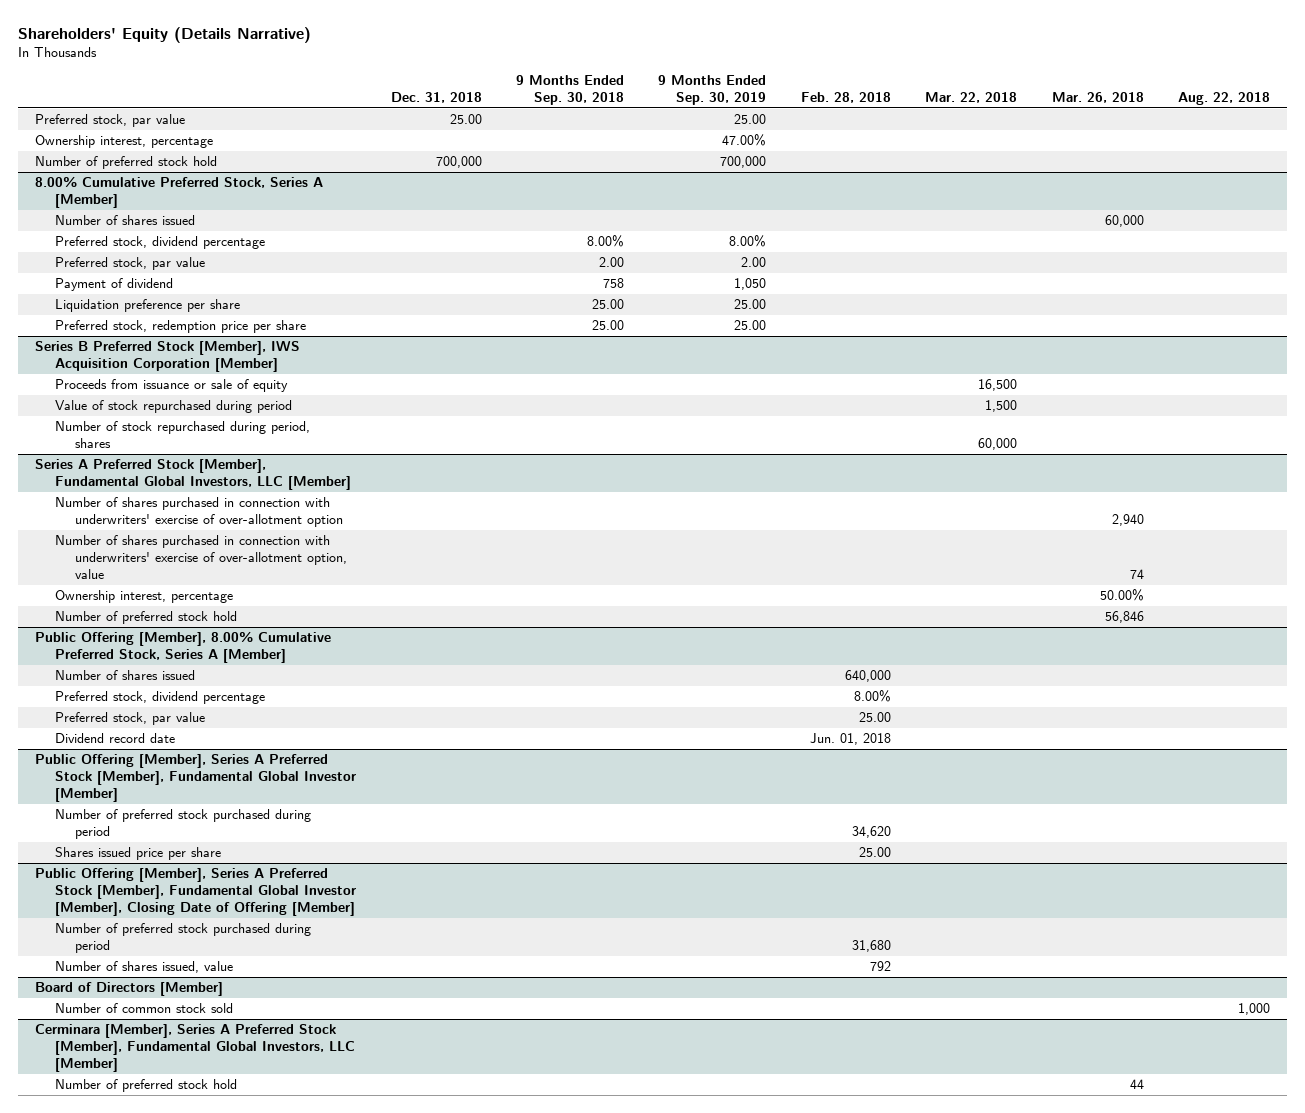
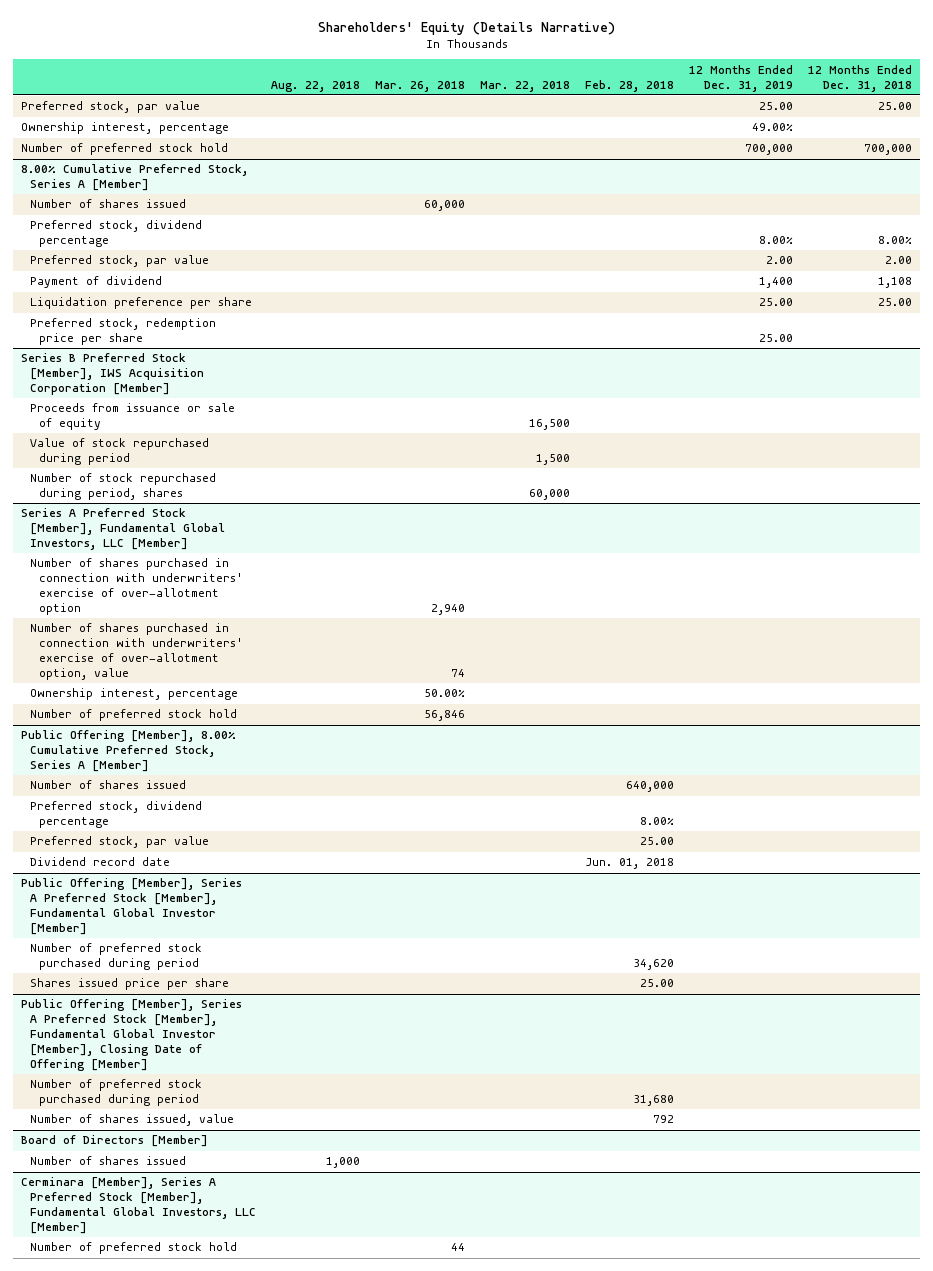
[390,92,482,104] Dec. 31, 2018 -> none
[516,75,625,106] 9 Months Ended Sep. 30, 2018 -> none
[658,75,767,106] 9 Months Ended Sep. 30, 2019 -> none
none -> [689,64,794,92] 12 Months Ended Dec. 31, 2019
none -> [808,64,913,92] 12 Months Ended Dec. 31, 2018
[55,1003,234,1014] Number of common stock sold -> none
none -> [30,1156,187,1166] Number of shares issued

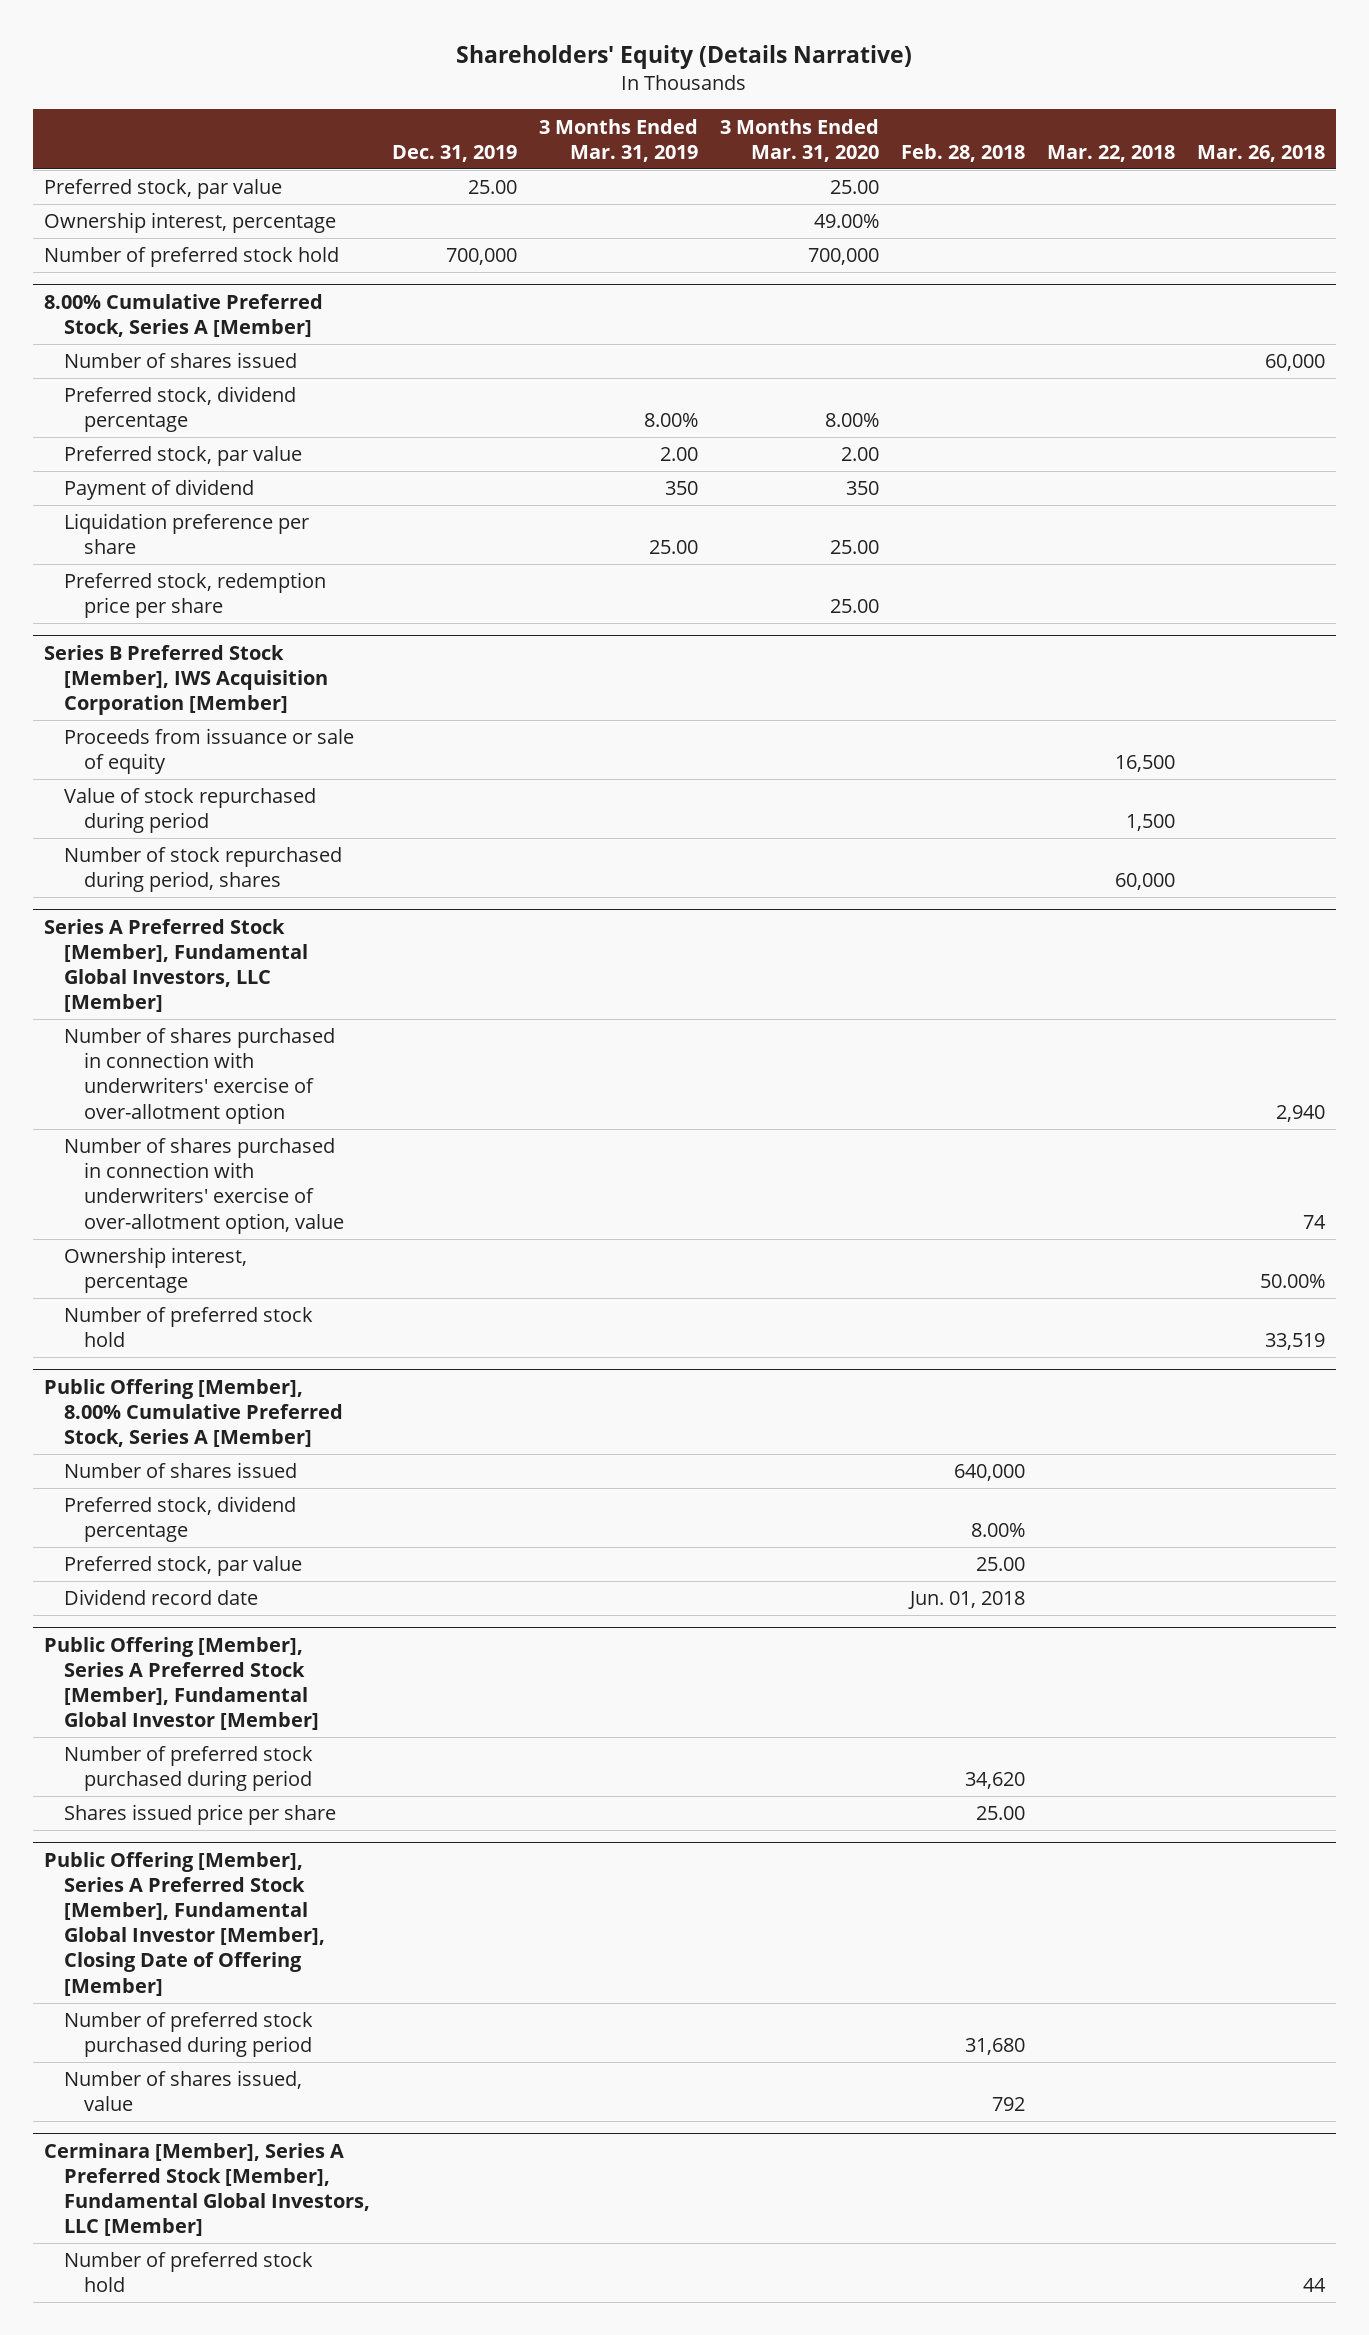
[271,80,361,92] Aug. 22, 2018 -> none
[689,64,794,92] 12 Months Ended Dec. 31, 2019 -> none
[808,64,913,92] 12 Months Ended Dec. 31, 2018 -> none
none -> [391,144,517,162] Dec. 31, 2019
none -> [538,118,698,162] 3 Months Ended Mar. 31, 2019
none -> [719,118,879,162] 3 Months Ended Mar. 31, 2020
[424,710,466,722] 56,846 -> [1264,1333,1325,1351] 33,519
[20,1135,208,1148] Board of Directors [Member] -> none
[30,1156,187,1166] Number of shares issued -> none

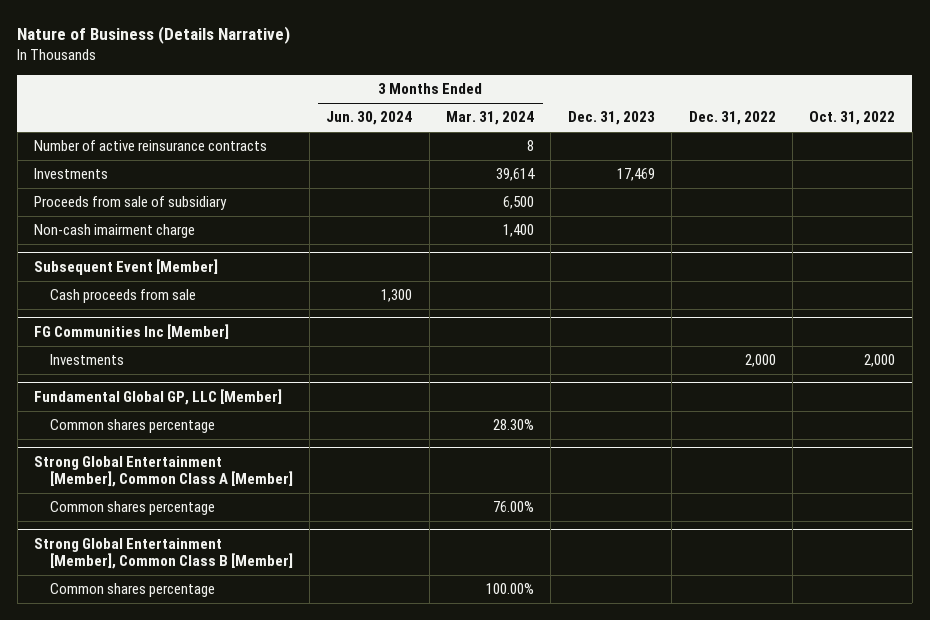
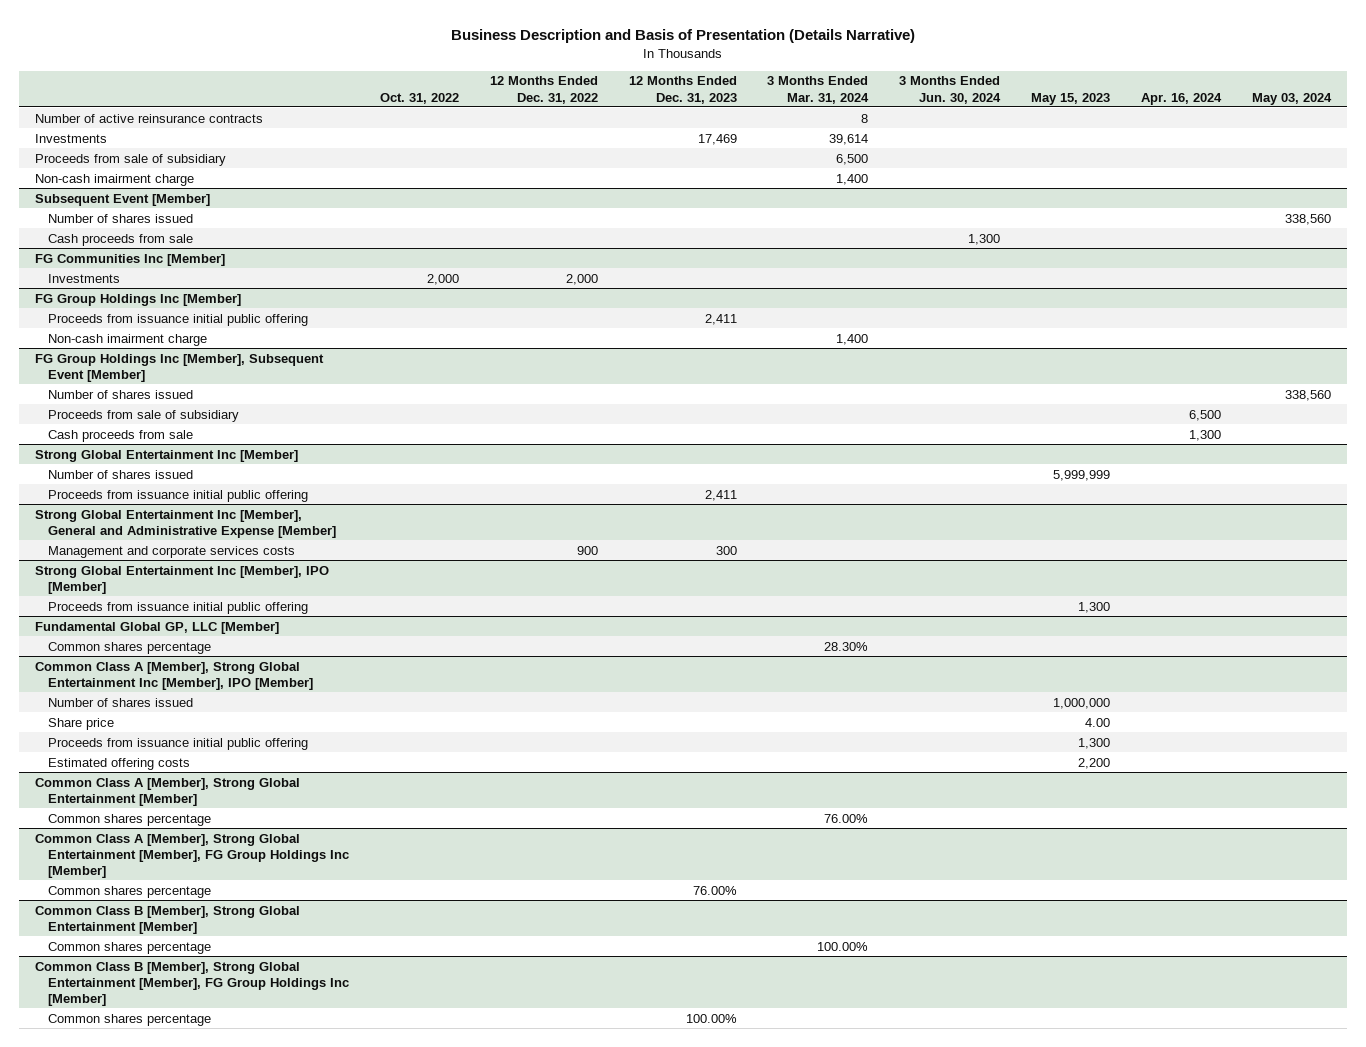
[17,26,291,45] Nature of Business (Details Narrative) -> [451,28,916,43] Business Description and Basis of Presentation (Details Narrative)
[567,111,655,126] Dec. 31, 2023 -> none
[688,111,776,126] Dec. 31, 2022 -> none
none -> [489,76,598,104] 12 Months Ended Dec. 31, 2022
none -> [628,76,737,104] 12 Months Ended Dec. 31, 2023
none -> [1031,92,1111,105] May 15, 2023
none -> [1141,92,1223,105] Apr. 16, 2024
none -> [1252,92,1333,105] May 03, 2024
none -> [47,213,193,223] Number of shares issued
none -> [34,293,241,306] FG Group Holdings Inc [Member]
none -> [47,313,308,326] Proceeds from issuance initial public offering
none -> [47,333,207,346] Non-cash imairment charge
none -> [34,353,324,382] FG Group Holdings Inc [Member], Subsequent Event [Member]
none -> [47,389,193,399] Number of shares issued
none -> [47,409,239,422] Proceeds from sale of subsidiary
none -> [47,429,193,442] Cash proceeds from sale
none -> [34,449,298,462] Strong Global Entertainment Inc [Member]
none -> [47,469,193,479] Number of shares issued
none -> [47,489,308,502] Proceeds from issuance initial public offering
none -> [34,509,336,538] Strong Global Entertainment Inc [Member], General and Administrative Expense [Member]
none -> [47,545,295,558] Management and corporate services costs
none -> [34,565,329,594] Strong Global Entertainment Inc [Member], IPO [Member]
none -> [47,601,308,614] Proceeds from issuance initial public offering
none -> [34,661,313,690] Common Class A [Member], Strong Global Entertainment Inc [Member], IPO [Member]
none -> [47,697,193,707] Number of shares issued
none -> [47,717,114,730] Share price
none -> [47,737,308,750] Proceeds from issuance initial public offering
none -> [47,757,190,770] Estimated offering costs
[34,455,293,488] Strong Global Entertainment [Member], Common Class A [Member] -> [34,777,300,806] Common Class A [Member], Strong Global Entertainment [Member]
none -> [34,833,349,878] Common Class A [Member], Strong Global Entertainment [Member], FG Group Holdings Inc [Member]
none -> [47,885,211,898] Common shares percentage
[34,537,293,570] Strong Global Entertainment [Member], Common Class B [Member] -> [34,905,300,934] Common Class B [Member], Strong Global Entertainment [Member]
none -> [34,961,349,1006] Common Class B [Member], Strong Global Entertainment [Member], FG Group Holdings Inc [Member]
none -> [47,1013,211,1026] Common shares percentage

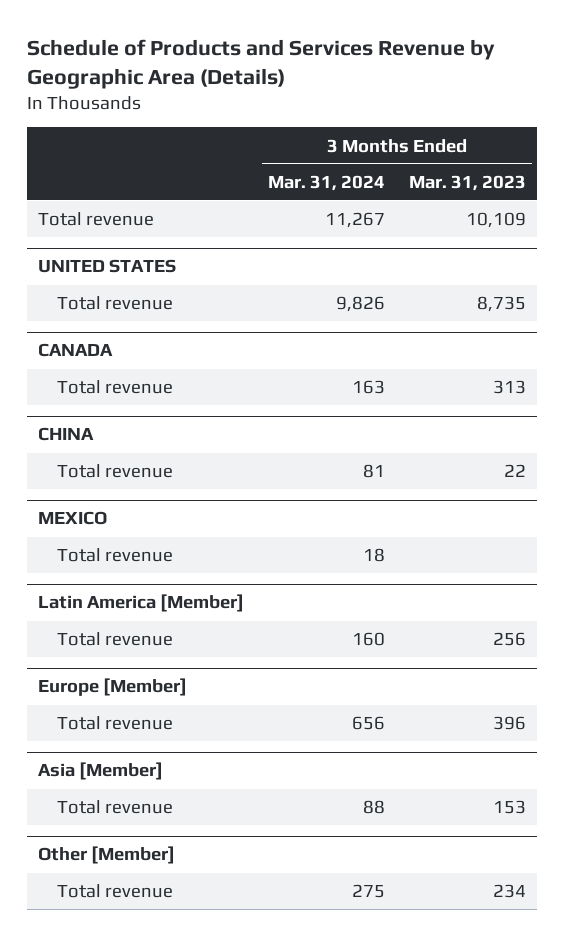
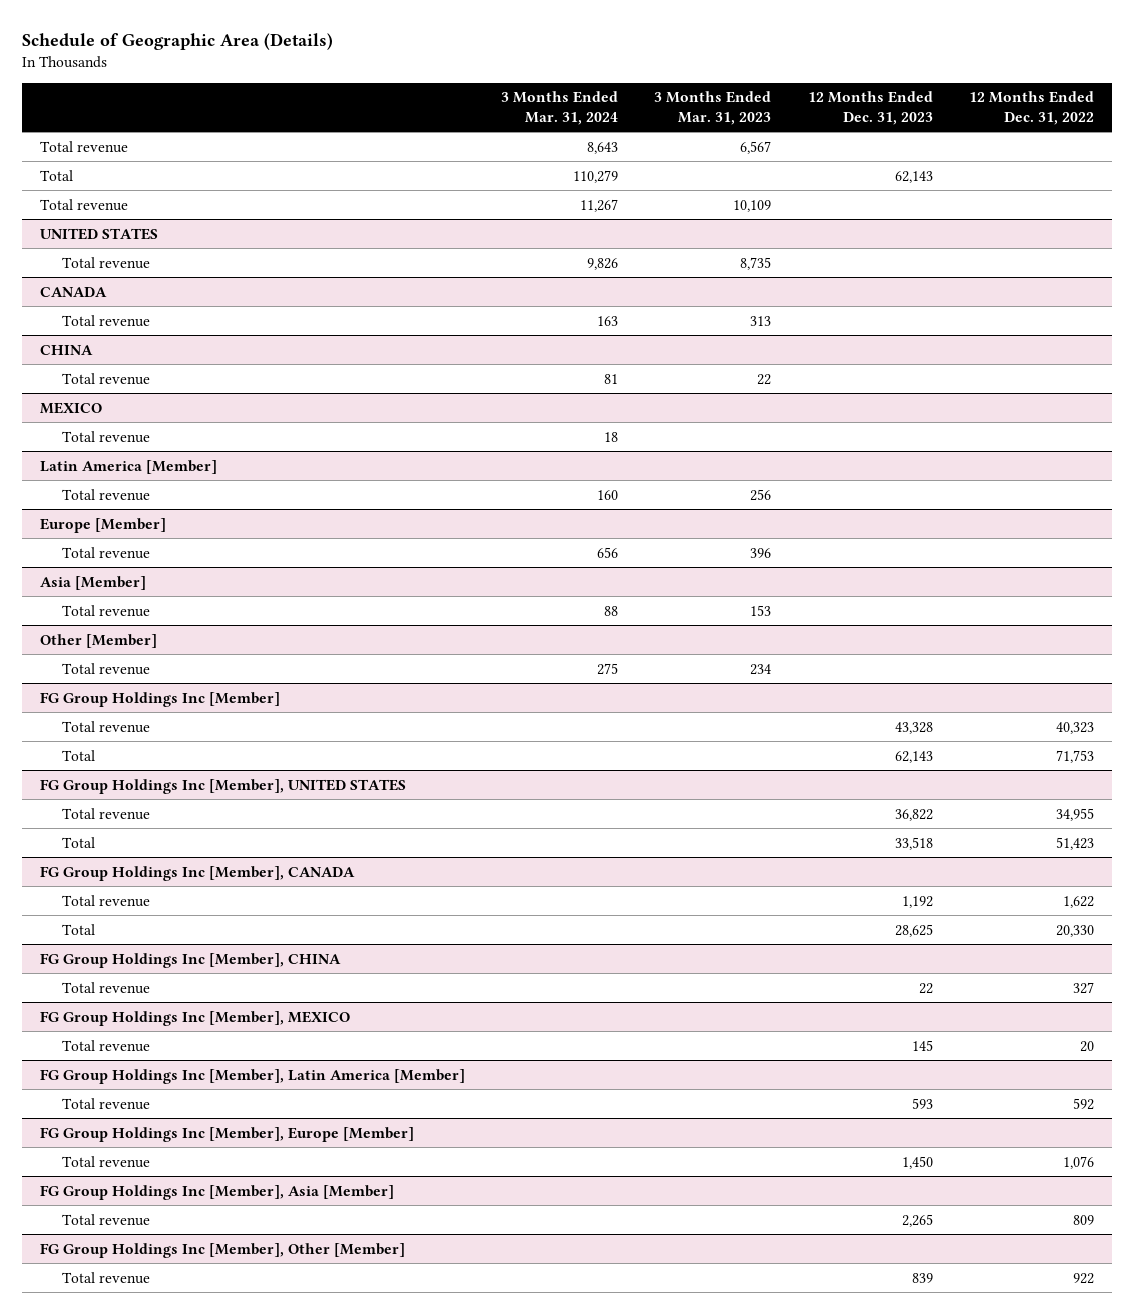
[26,39,495,89] Schedule of Products and Services Revenue by Geographic Area (Details) -> [21,32,333,50] Schedule of Geographic Area (Details)
none -> [807,91,933,125] 12 Months Ended Dec. 31, 2023
none -> [969,91,1095,125] 12 Months Ended Dec. 31, 2022
none -> [39,140,128,153] Total revenue
none -> [39,169,73,181] Total
none -> [39,691,280,707] FG Group Holdings Inc [Member]
none -> [61,720,150,733] Total revenue
none -> [61,749,95,761] Total
none -> [39,778,406,794] FG Group Holdings Inc [Member], UNITED STATES
none -> [61,807,150,820] Total revenue
none -> [61,836,95,848] Total
none -> [39,865,355,881] FG Group Holdings Inc [Member], CANADA
none -> [61,894,150,907] Total revenue
none -> [61,923,95,935] Total
none -> [39,952,341,968] FG Group Holdings Inc [Member], CHINA
none -> [61,981,150,994] Total revenue
none -> [39,1010,350,1026] FG Group Holdings Inc [Member], MEXICO
none -> [61,1039,150,1052] Total revenue
none -> [39,1068,465,1084] FG Group Holdings Inc [Member], Latin America [Member]
none -> [61,1097,150,1110] Total revenue
none -> [39,1126,414,1142] FG Group Holdings Inc [Member], Europe [Member]
none -> [61,1155,150,1168] Total revenue
none -> [39,1184,394,1200] FG Group Holdings Inc [Member], Asia [Member]
none -> [61,1213,150,1226] Total revenue
none -> [39,1242,405,1258] FG Group Holdings Inc [Member], Other [Member]
none -> [61,1271,150,1284] Total revenue

